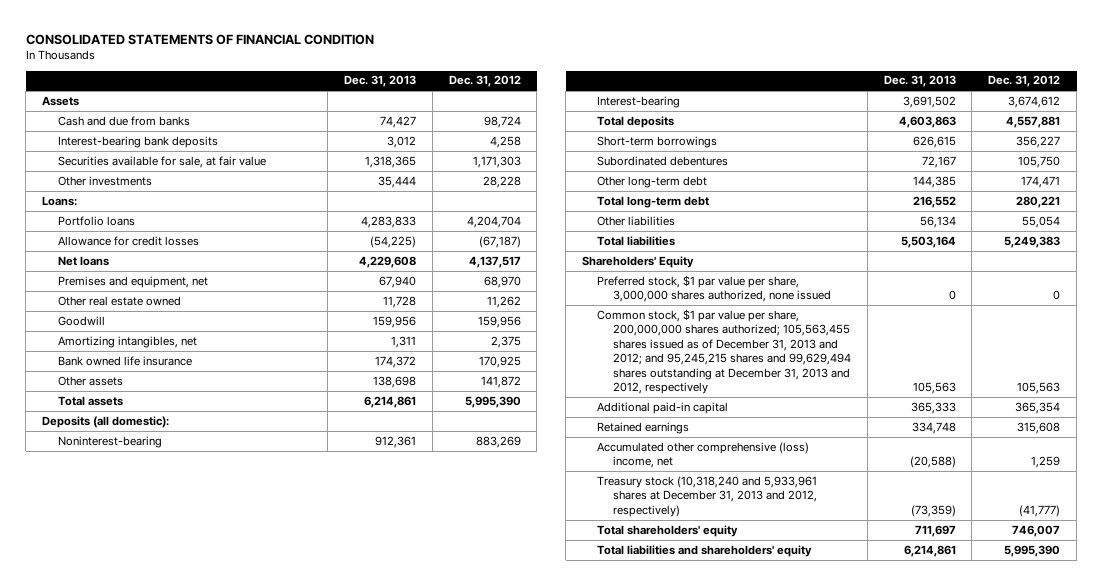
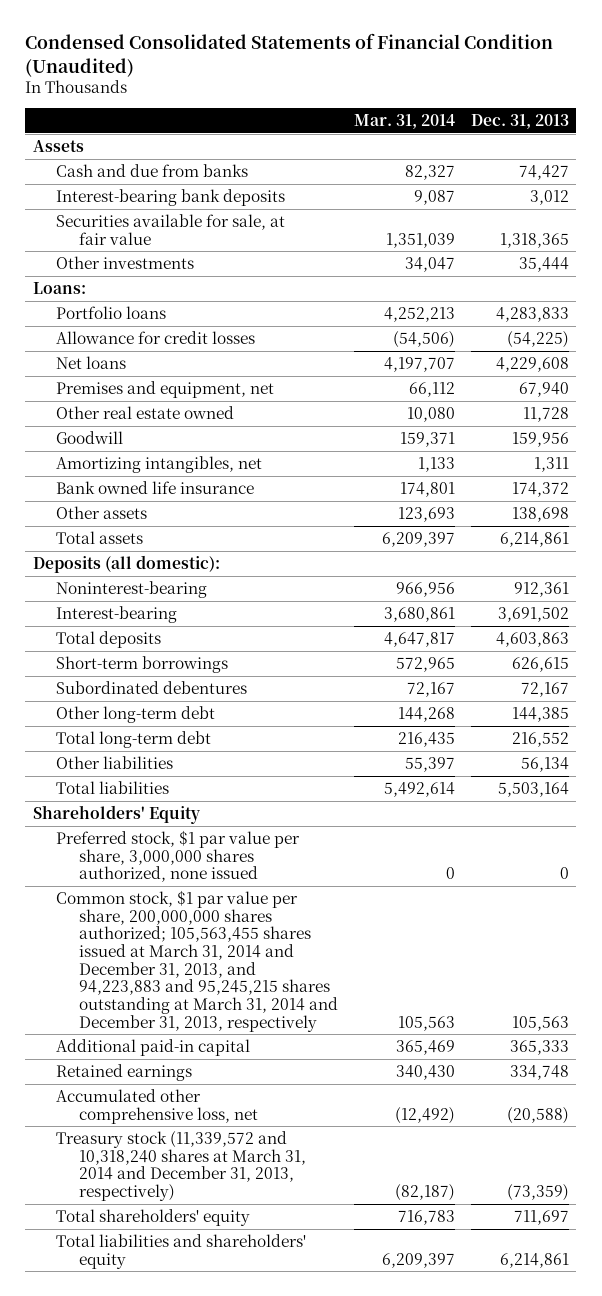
[25,33,374,45] CONSOLIDATED STATEMENTS OF FINANCIAL CONDITION -> [25,32,554,77] Condensed Consolidated Statements of Financial Condition (Unaudited)
[448,75,521,88] Dec. 31, 2012 -> none
none -> [353,114,455,130] Mar. 31, 2014
[597,308,852,395] Common stock, $1 par value per share, 200,000,000 shares authorized; 105,563,455 shares issued as of December 31, 2013 and 2012; and 95,245,215 shares and 99,629,494 shares outstanding at December 31, 2013 and 2012, respectively -> [56,889,339,1032] Common stock, $1 par value per share, 200,000,000 shares authorized; 105,563,455 shares issued at March 31, 2014 and December 31, 2013, and 94,223,883 and 95,245,215 shares outstanding at March 31, 2014 and December 31, 2013, respectively
[597,441,810,469] Accumulated other comprehensive (loss) income, net -> [56,1088,259,1124] Accumulated other comprehensive loss, net
[597,475,818,517] Treasury stock (10,318,240 and 5,933,961 shares at December 31, 2013 and 2012, respectively) -> [56,1130,307,1201] Treasury stock (11,339,572 and 10,318,240 shares at March 31, 2014 and December 31, 2013, respectively)

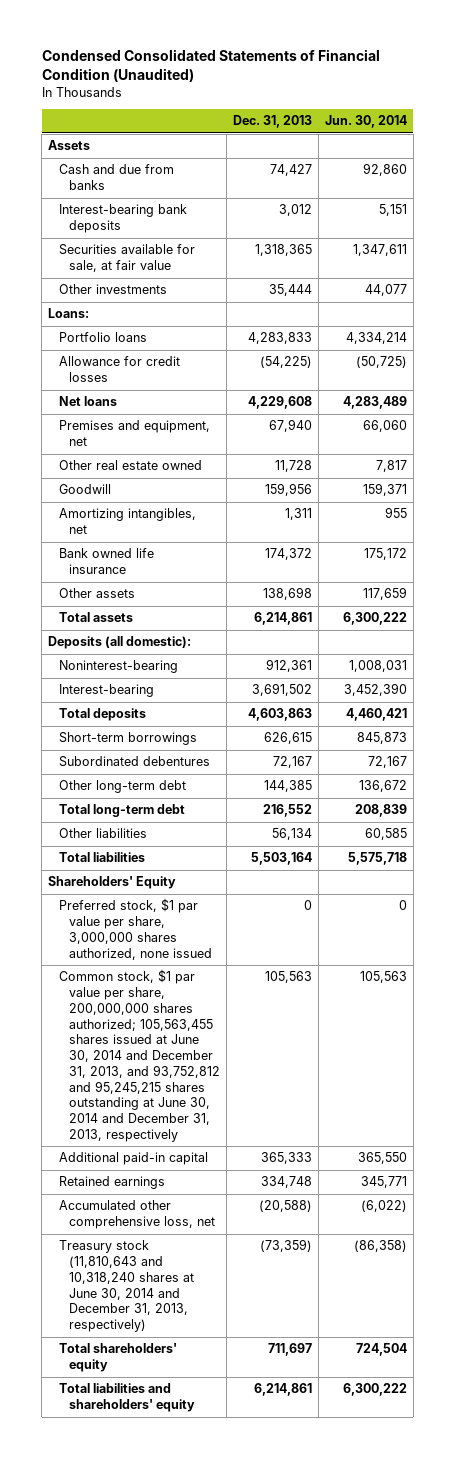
[353,114,455,130] Mar. 31, 2014 -> none
none -> [324,115,407,129] Jun. 30, 2014
[56,889,339,1032] Common stock, $1 par value per share, 200,000,000 shares authorized; 105,563,455 shares issued at March 31, 2014 and December 31, 2013, and 94,223,883 and 95,245,215 shares outstanding at March 31, 2014 and December 31, 2013, respectively -> [58,969,220,1142] Common stock, $1 par value per share, 200,000,000 shares authorized; 105,563,455 shares issued at June 30, 2014 and December 31, 2013, and 93,752,812 and 95,245,215 shares outstanding at June 30, 2014 and December 31, 2013, respectively
[56,1130,307,1201] Treasury stock (11,339,572 and 10,318,240 shares at March 31, 2014 and December 31, 2013, respectively) -> [58,1240,194,1333] Treasury stock (11,810,643 and 10,318,240 shares at June 30, 2014 and December 31, 2013, respectively)

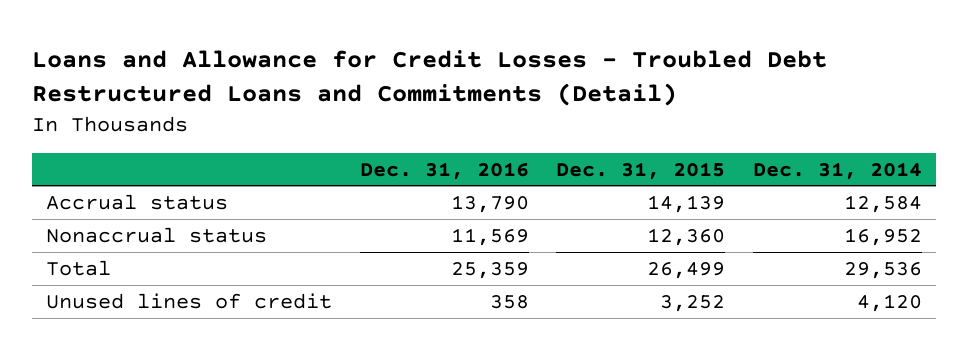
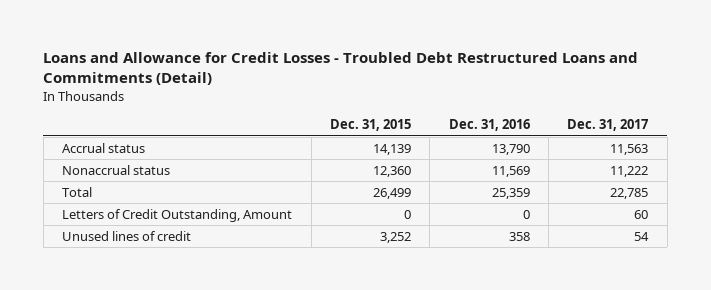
[752,161,922,180] Dec. 31, 2014 -> none
none -> [567,119,649,132] Dec. 31, 2017
none -> [62,208,293,222] Letters of Credit Outstanding, Amount

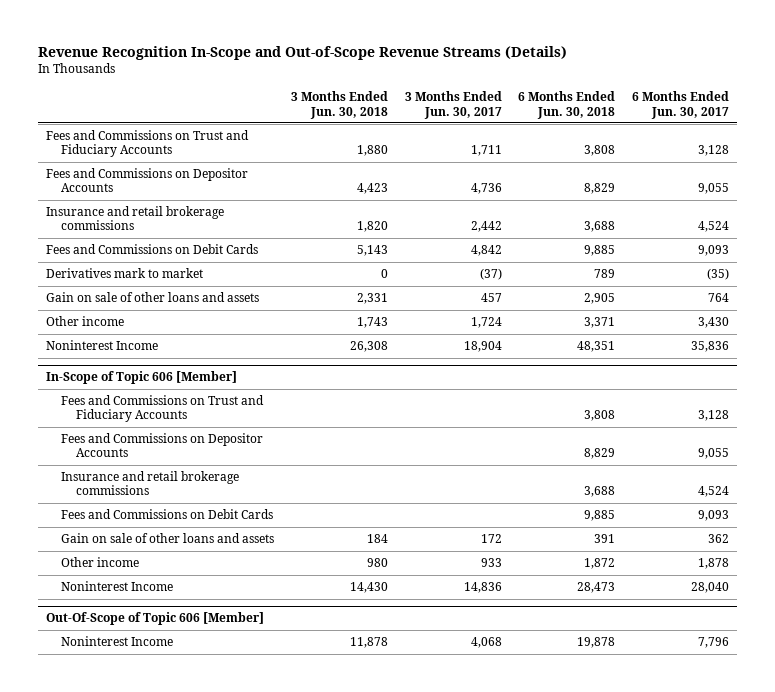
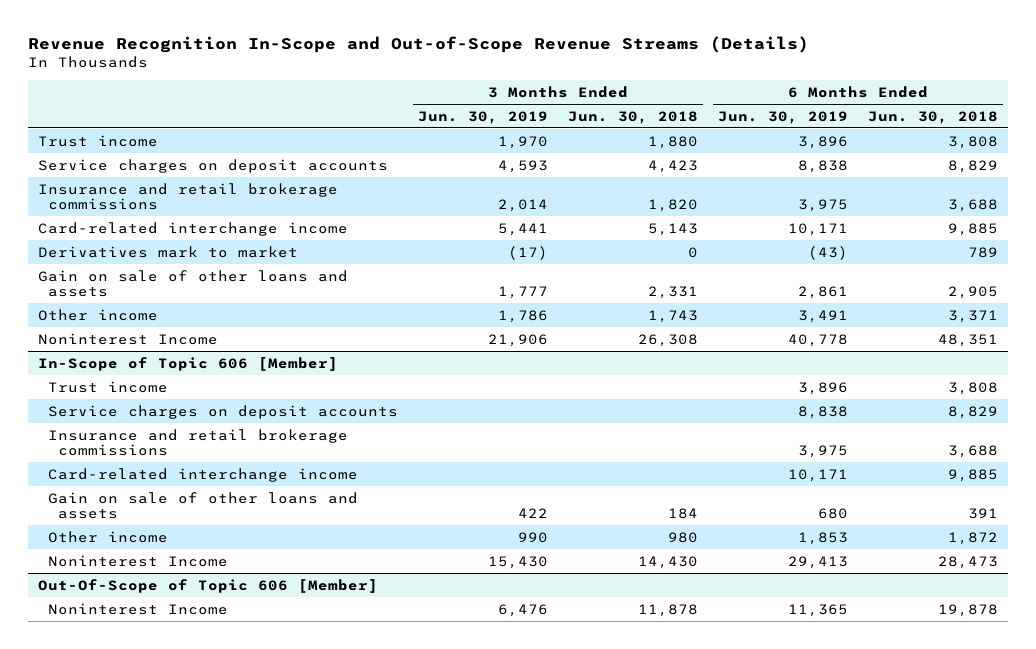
[404,91,502,119] 3 Months Ended Jun. 30, 2017 -> none
[632,91,730,119] 6 Months Ended Jun. 30, 2017 -> none
none -> [418,110,549,124] Jun. 30, 2019
none -> [718,110,849,124] Jun. 30, 2019
[46,130,250,158] Fees and Commissions on Trust and Fiduciary Accounts -> [37,134,158,147] Trust income
[46,168,249,193] Fees and Commissions on Depositor Accounts -> [37,158,388,173] Service charges on deposit accounts
[46,244,259,255] Fees and Commissions on Debit Cards -> [37,221,348,236] Card-related interchange income
[61,395,265,423] Fees and Commissions on Trust and Fiduciary Accounts -> [47,380,168,393] Trust income
[61,433,264,458] Fees and Commissions on Depositor Accounts -> [47,404,398,419] Service charges on deposit accounts
[61,509,274,520] Fees and Commissions on Debit Cards -> [47,467,358,482] Card-related interchange income

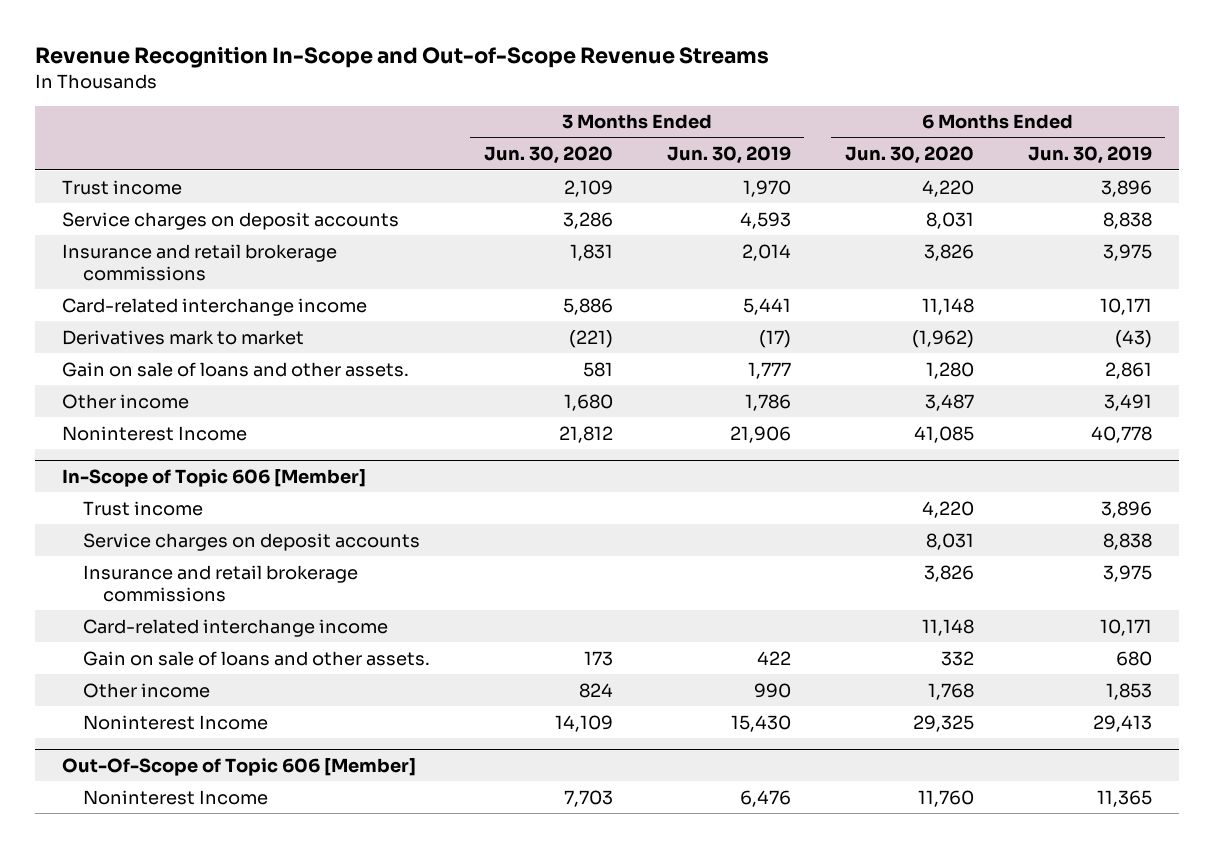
[27,35,809,53] Revenue Recognition In-Scope and Out-of-Scope Revenue Streams (Details) -> [35,46,770,69] Revenue Recognition In-Scope and Out-of-Scope Revenue Streams
[568,110,699,124] Jun. 30, 2018 -> none
[868,110,999,124] Jun. 30, 2018 -> none
none -> [483,146,613,165] Jun. 30, 2020
none -> [844,146,974,165] Jun. 30, 2020
[37,269,348,298] Gain on sale of other loans and assets -> [62,361,410,377] Gain on sale of loans and other assets.
[47,491,358,520] Gain on sale of other loans and assets -> [82,650,430,666] Gain on sale of loans and other assets.

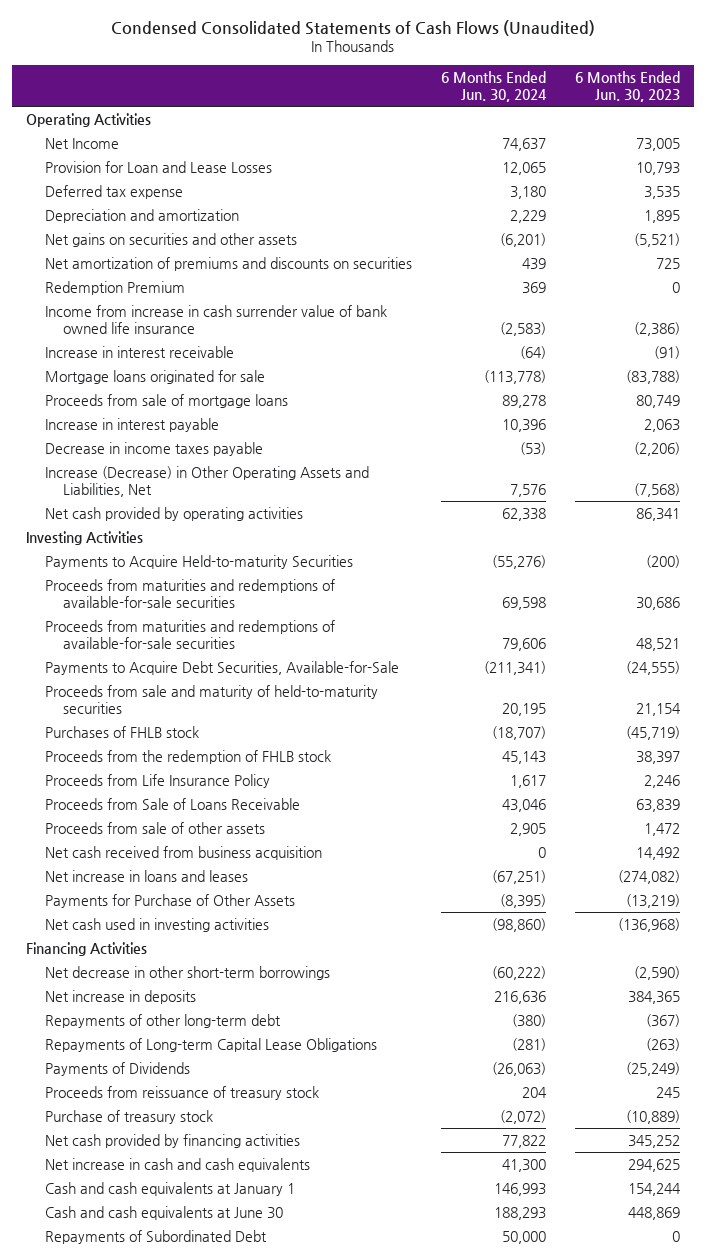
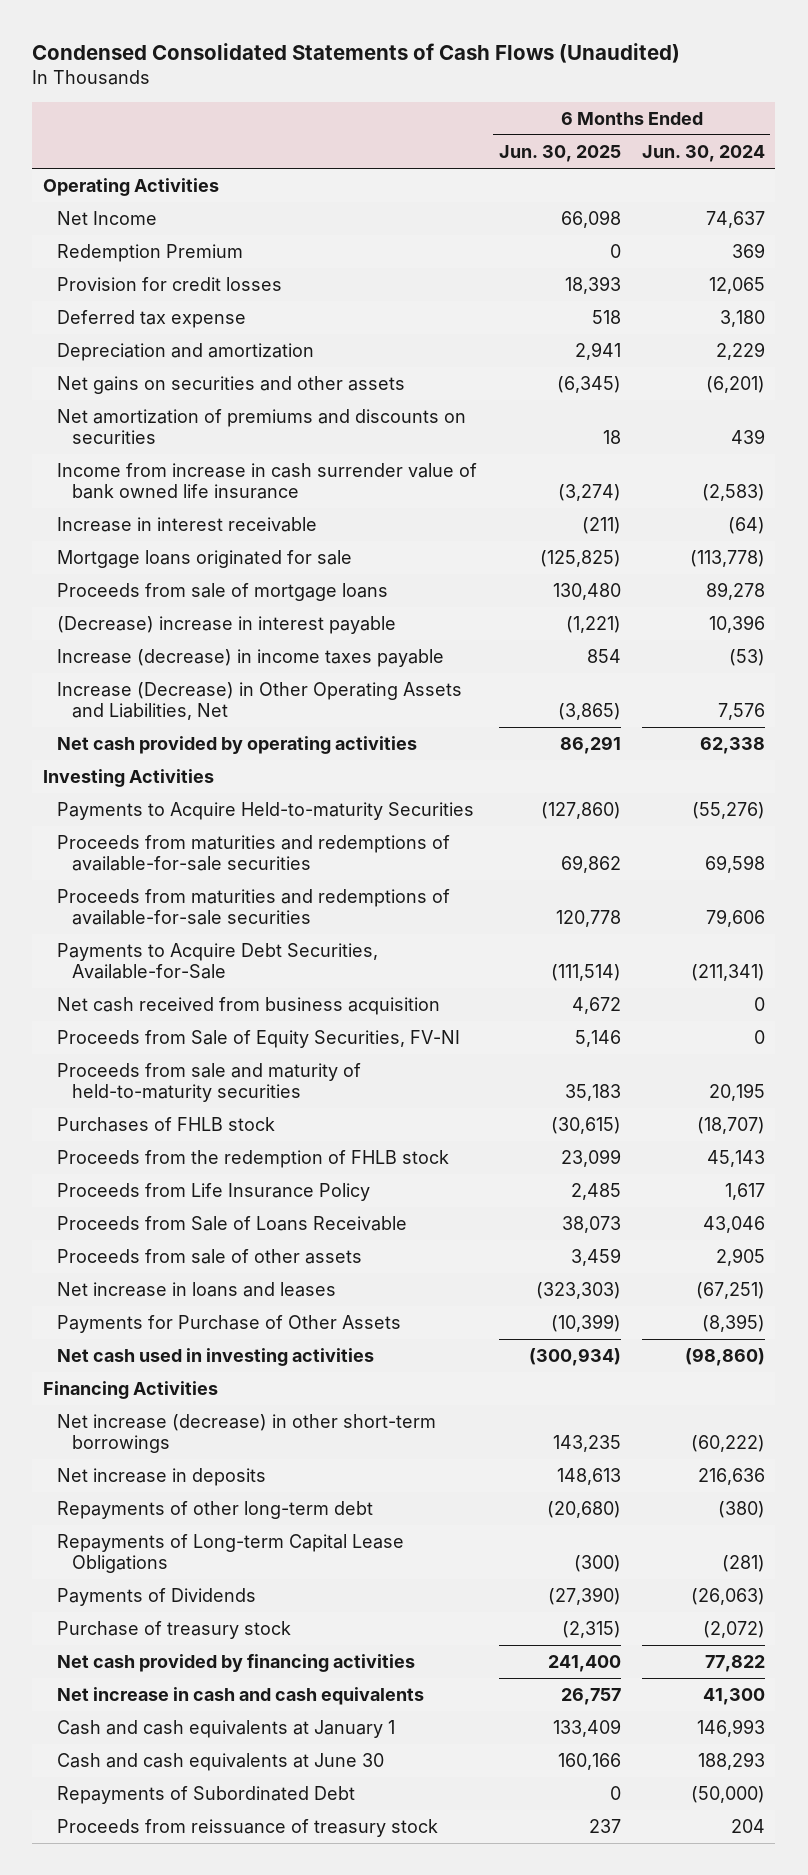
[574,70,680,102] 6 Months Ended Jun. 30, 2023 -> none
none -> [498,145,621,163] Jun. 30, 2025
[44,280,185,295] Redemption Premium -> [57,244,244,263] Redemption Premium
[44,160,272,173] Provision for Loan and Lease Losses -> [57,277,283,292] Provision for credit losses
[44,417,219,432] Increase in interest payable -> [57,616,397,635] (Decrease) increase in interest payable
[44,441,263,456] Decrease in income taxes payable -> [57,649,445,668] Increase (decrease) in income taxes payable
[44,845,322,860] Net cash received from business acquisition -> [57,997,441,1016] Net cash received from business acquisition
none -> [57,1030,461,1049] Proceeds from Sale of Equity Securities, FV-NI
[44,965,330,980] Net decrease in other short-term borrowings -> [57,1414,437,1453] Net increase (decrease) in other short-term borrowings
[501,1230,546,1244] 50,000 -> [690,1786,765,1804] (50,000)
[44,1085,319,1100] Proceeds from reissuance of treasury stock -> [57,1819,439,1838] Proceeds from reissuance of treasury stock

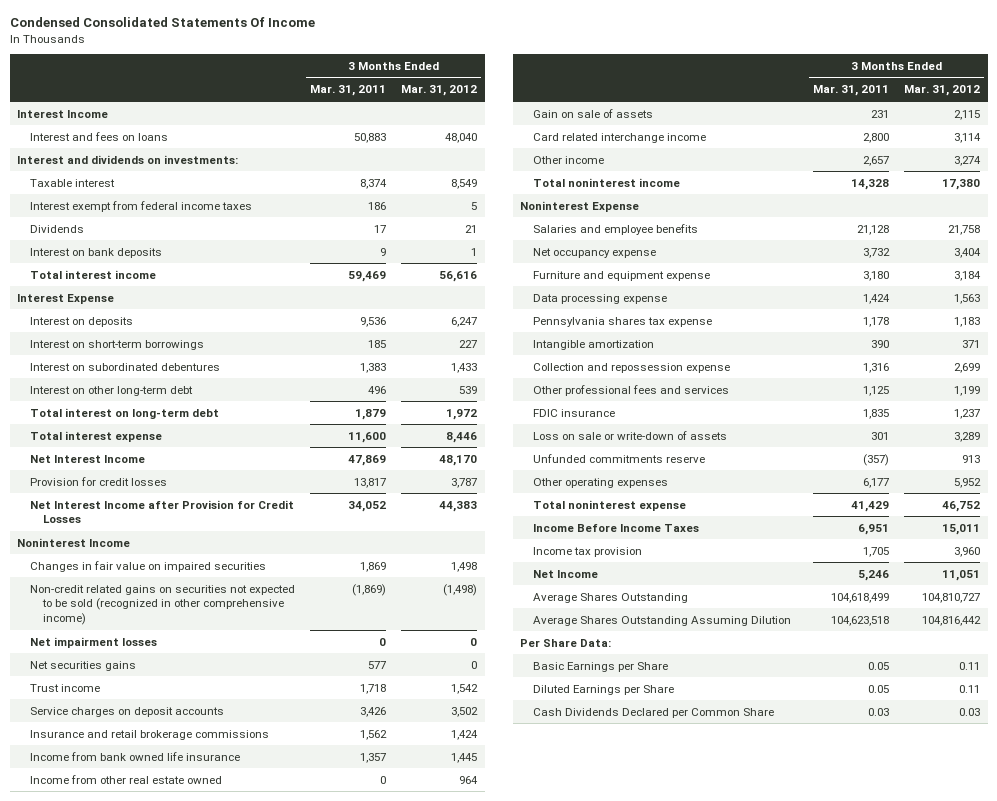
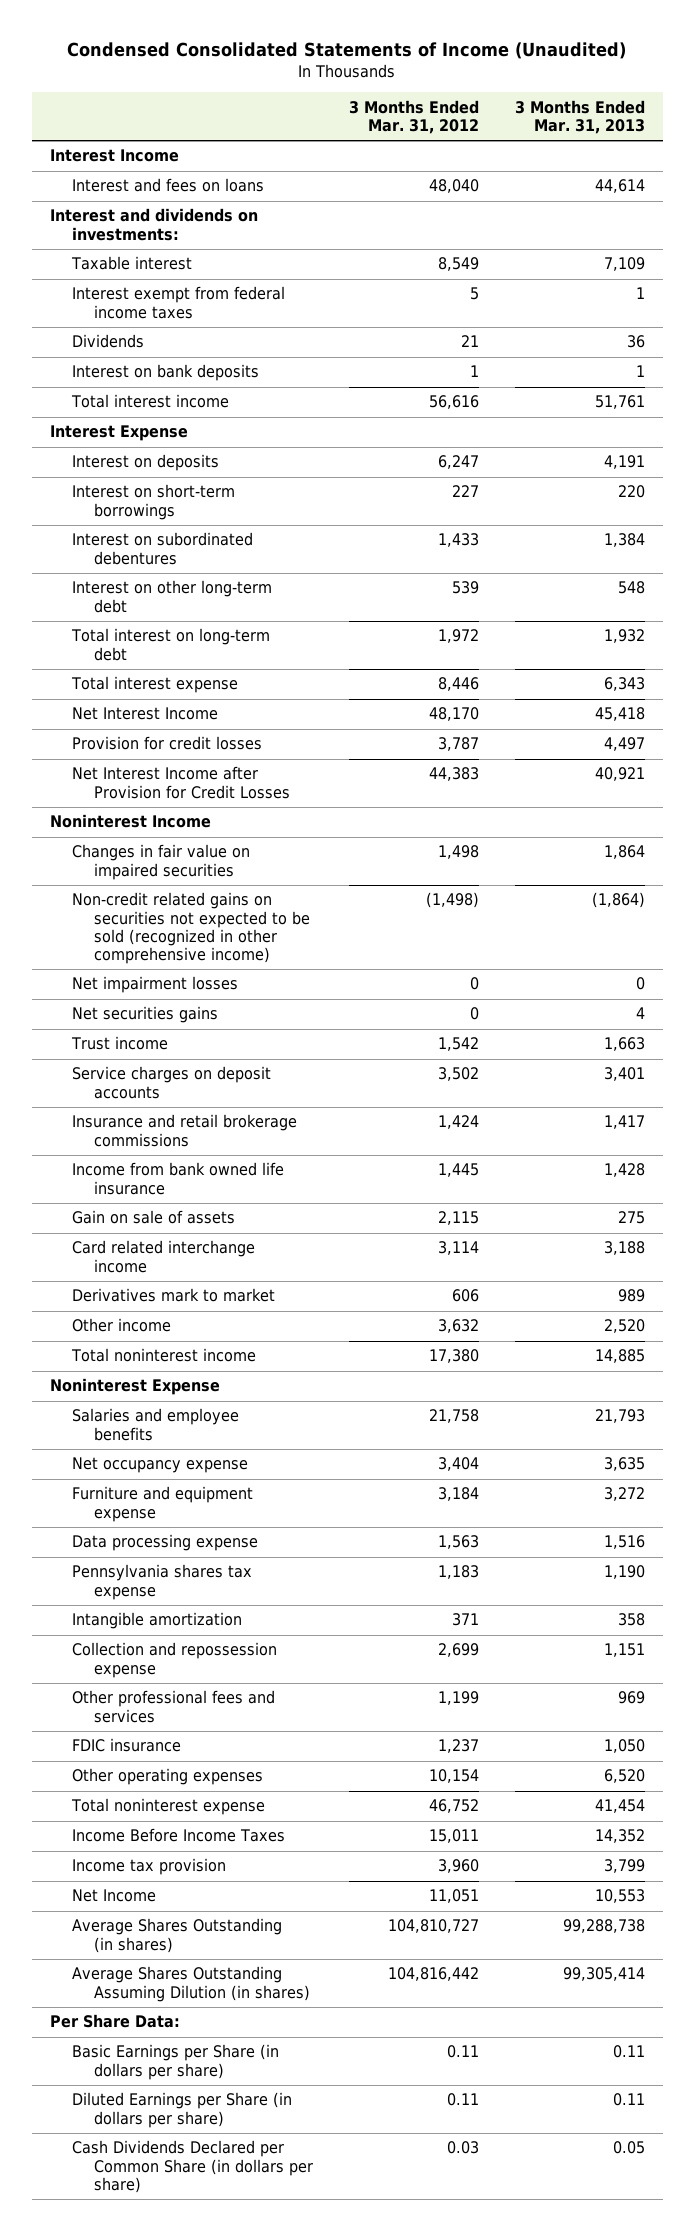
[9,17,315,28] Condensed Consolidated Statements Of Income -> [67,41,627,59] Condensed Consolidated Statements of Income (Unaudited)
[310,85,387,97] Mar. 31, 2011 -> none
none -> [515,99,646,134] 3 Months Ended Mar. 31, 2013
[30,774,223,784] Income from other real estate owned -> none
none -> [71,1288,275,1303] Derivatives mark to market
[954,155,982,166] 3,274 -> [437,1319,479,1334] 3,632
[533,430,728,440] Loss on sale or write-down of assets -> none
[533,453,706,463] Unfunded commitments reserve -> none
[954,477,982,488] 5,952 -> [428,1769,479,1784] 10,154
[533,592,689,603] Average Shares Outstanding -> [71,1918,282,1953] Average Shares Outstanding (in shares)
[533,615,792,626] Average Shares Outstanding Assuming Dilution -> [71,1966,310,2002] Average Shares Outstanding Assuming Dilution (in shares)
[533,661,669,672] Basic Earnings per Share -> [71,2044,279,2080] Basic Earnings per Share (in dollars per share)
[533,684,675,695] Diluted Earnings per Share -> [71,2092,292,2128] Diluted Earnings per Share (in dollars per share)
[533,707,775,718] Cash Dividends Declared per Common Share -> [71,2140,313,2193] Cash Dividends Declared per Common Share (in dollars per share)

